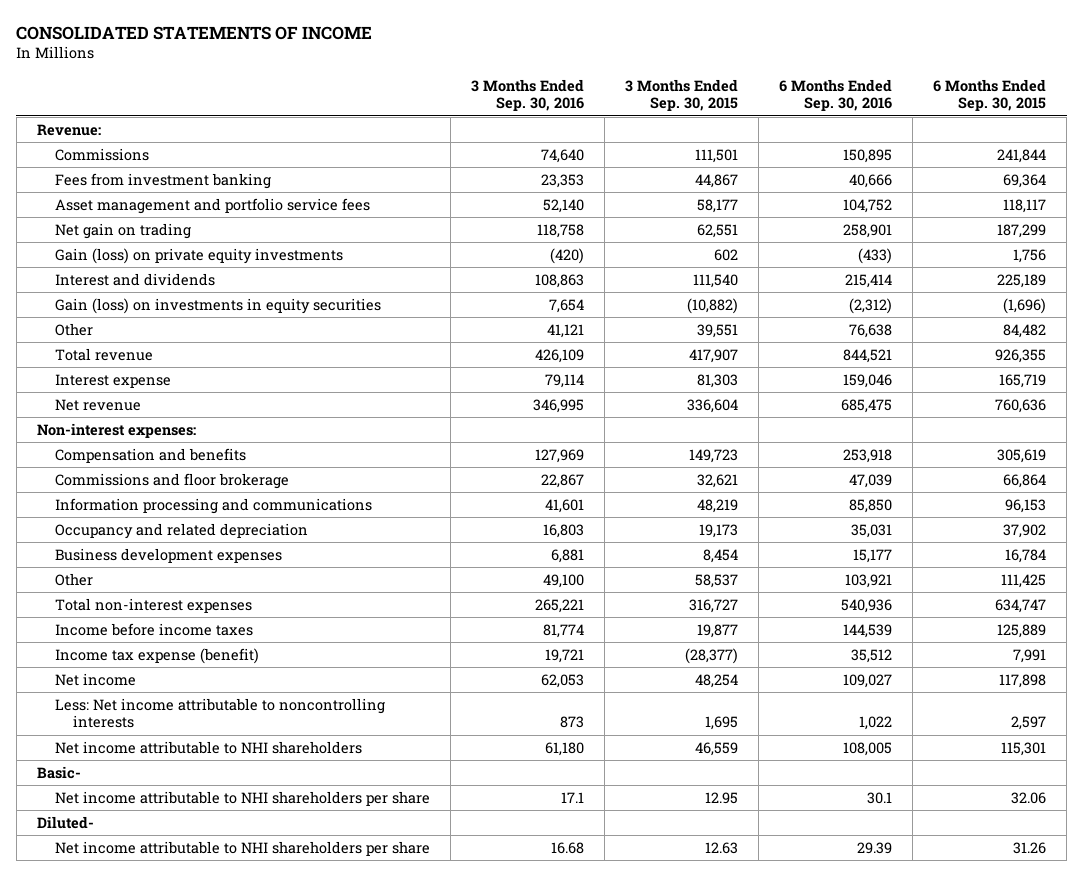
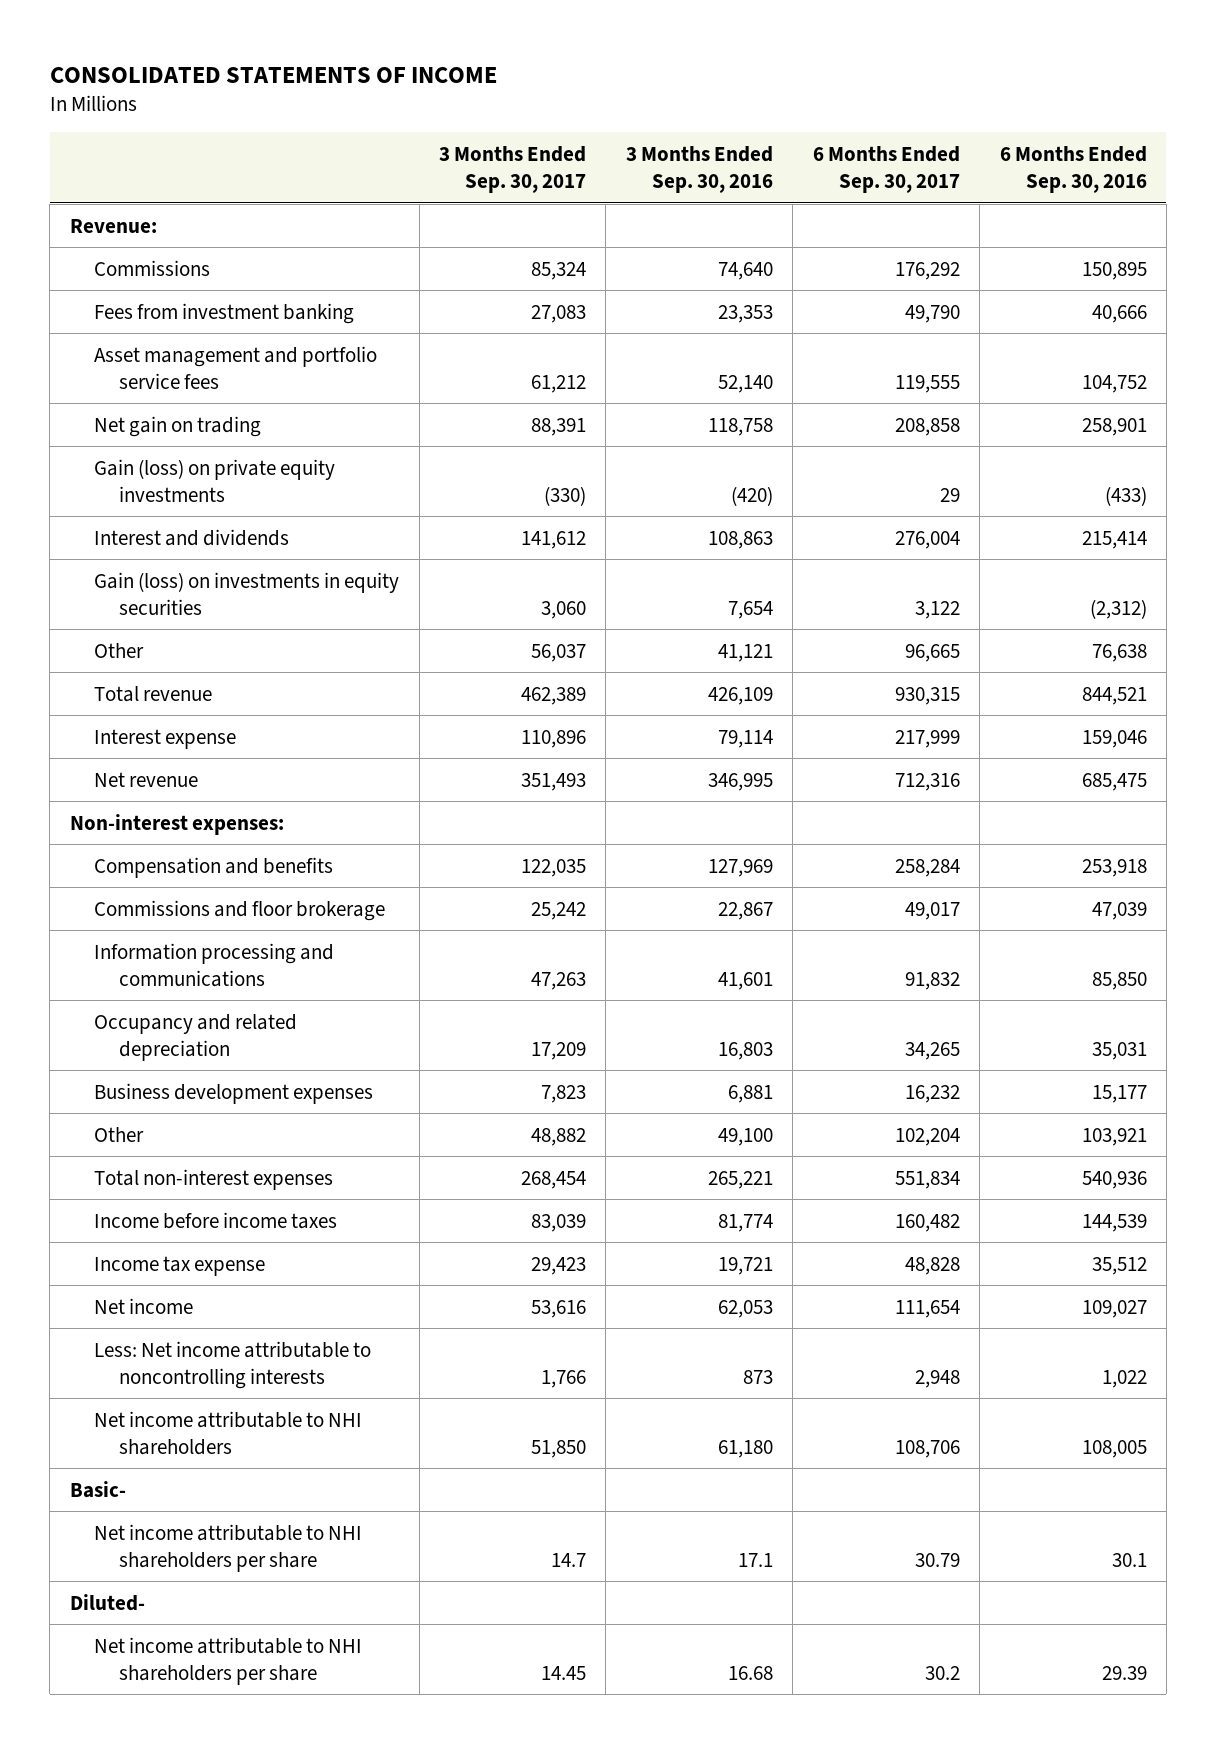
[625,78,739,112] 3 Months Ended Sep. 30, 2015 -> none
[933,78,1047,112] 6 Months Ended Sep. 30, 2015 -> none
none -> [439,145,587,194] 3 Months Ended Sep. 30, 2017
none -> [812,145,960,194] 6 Months Ended Sep. 30, 2017
[54,647,259,664] Income tax expense (benefit) -> [94,1255,266,1276] Income tax expense

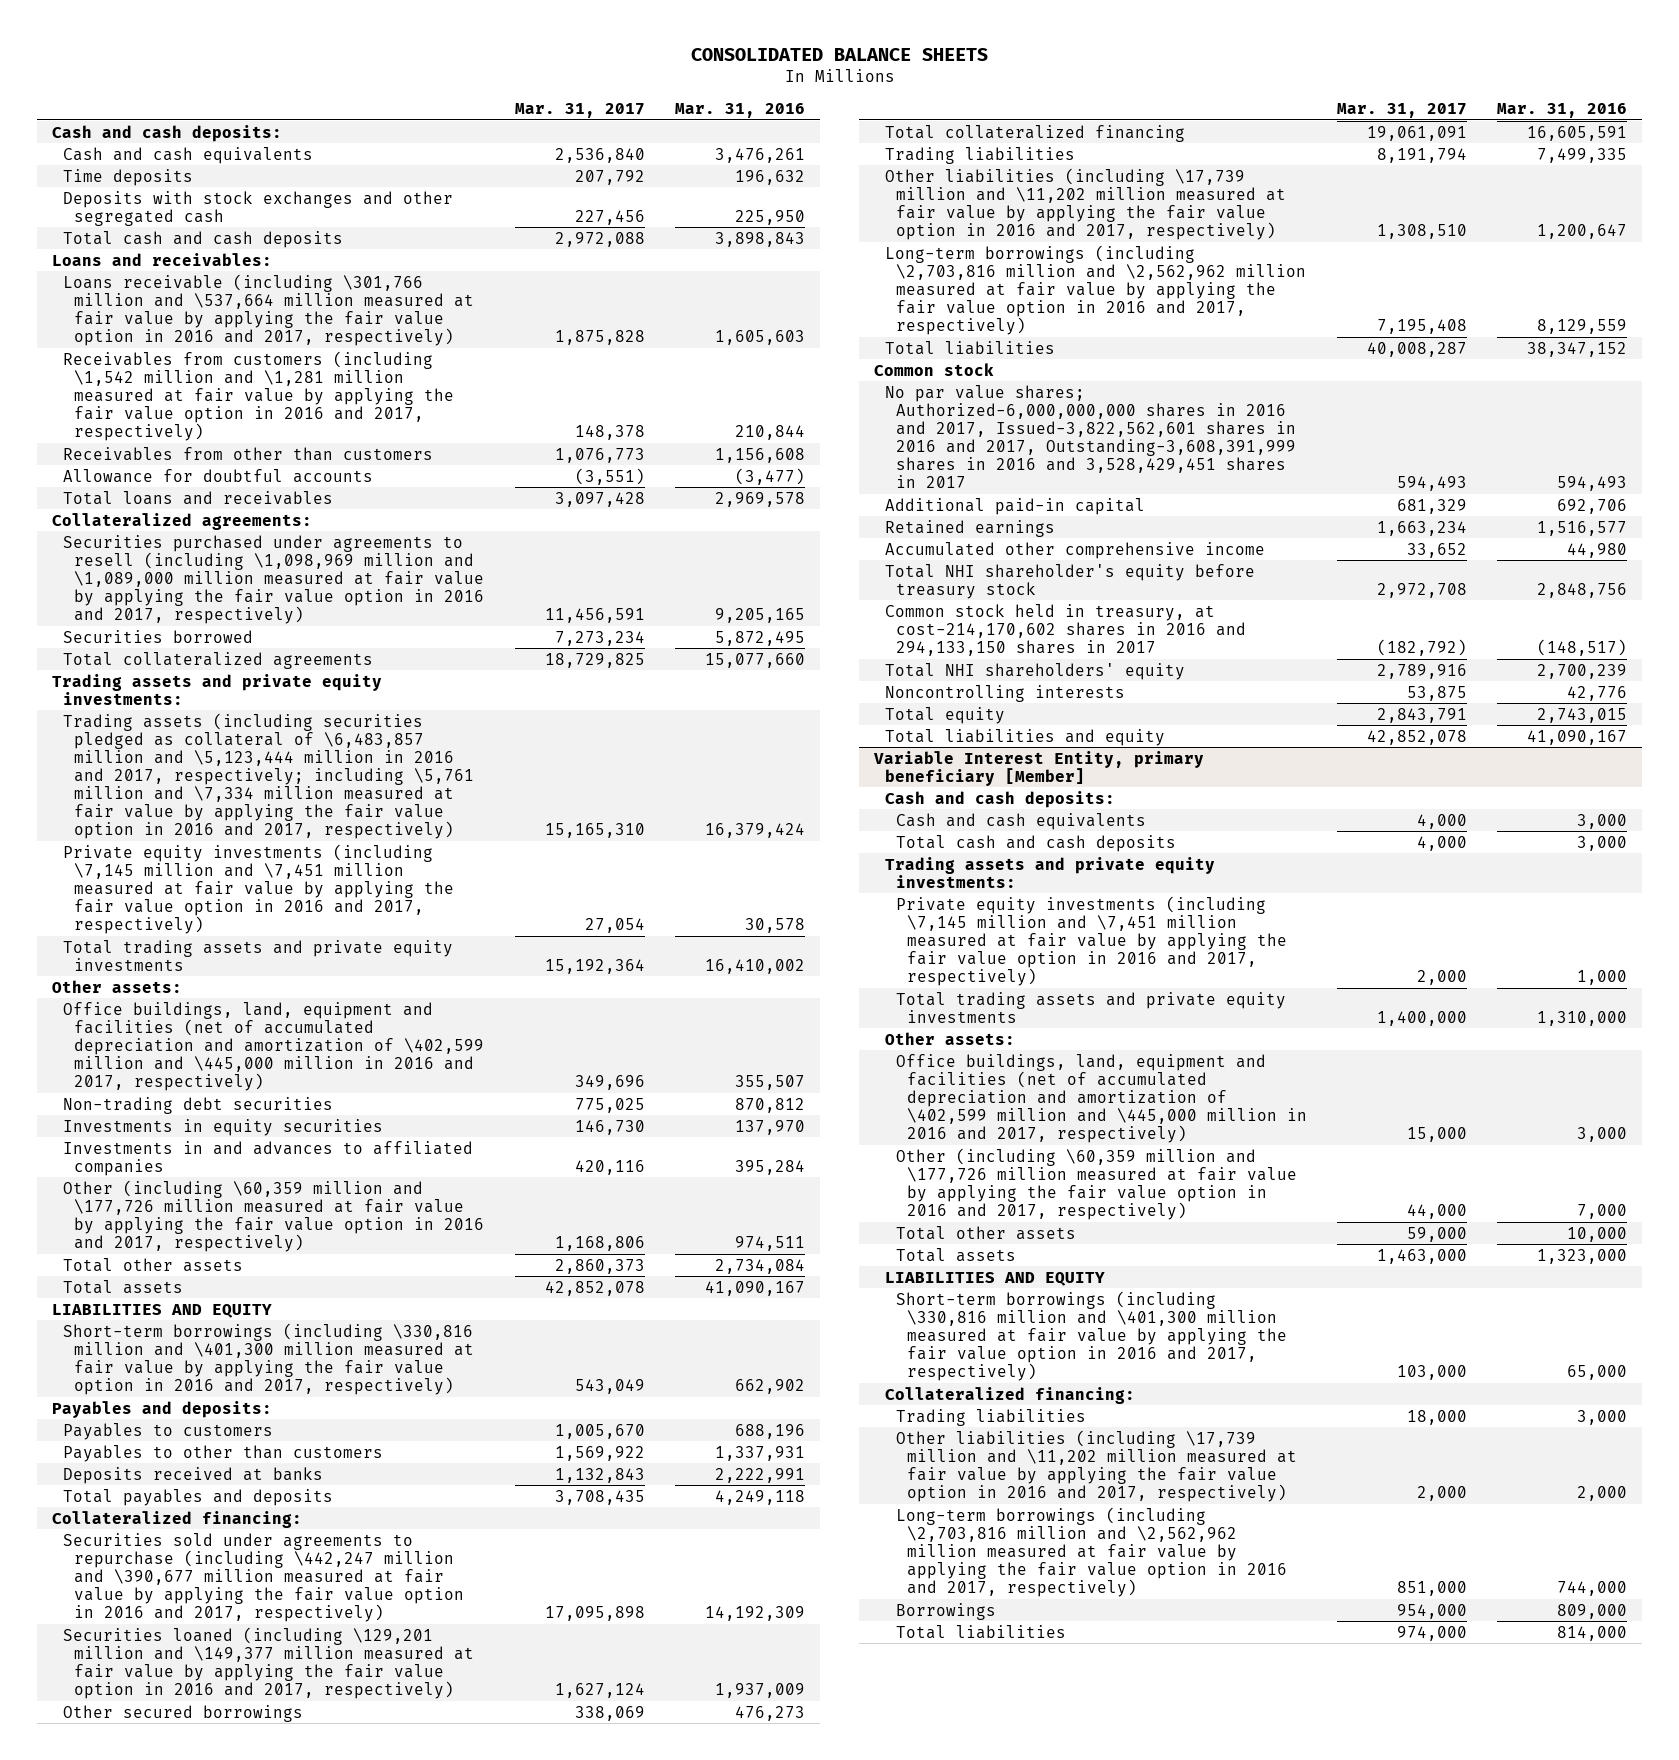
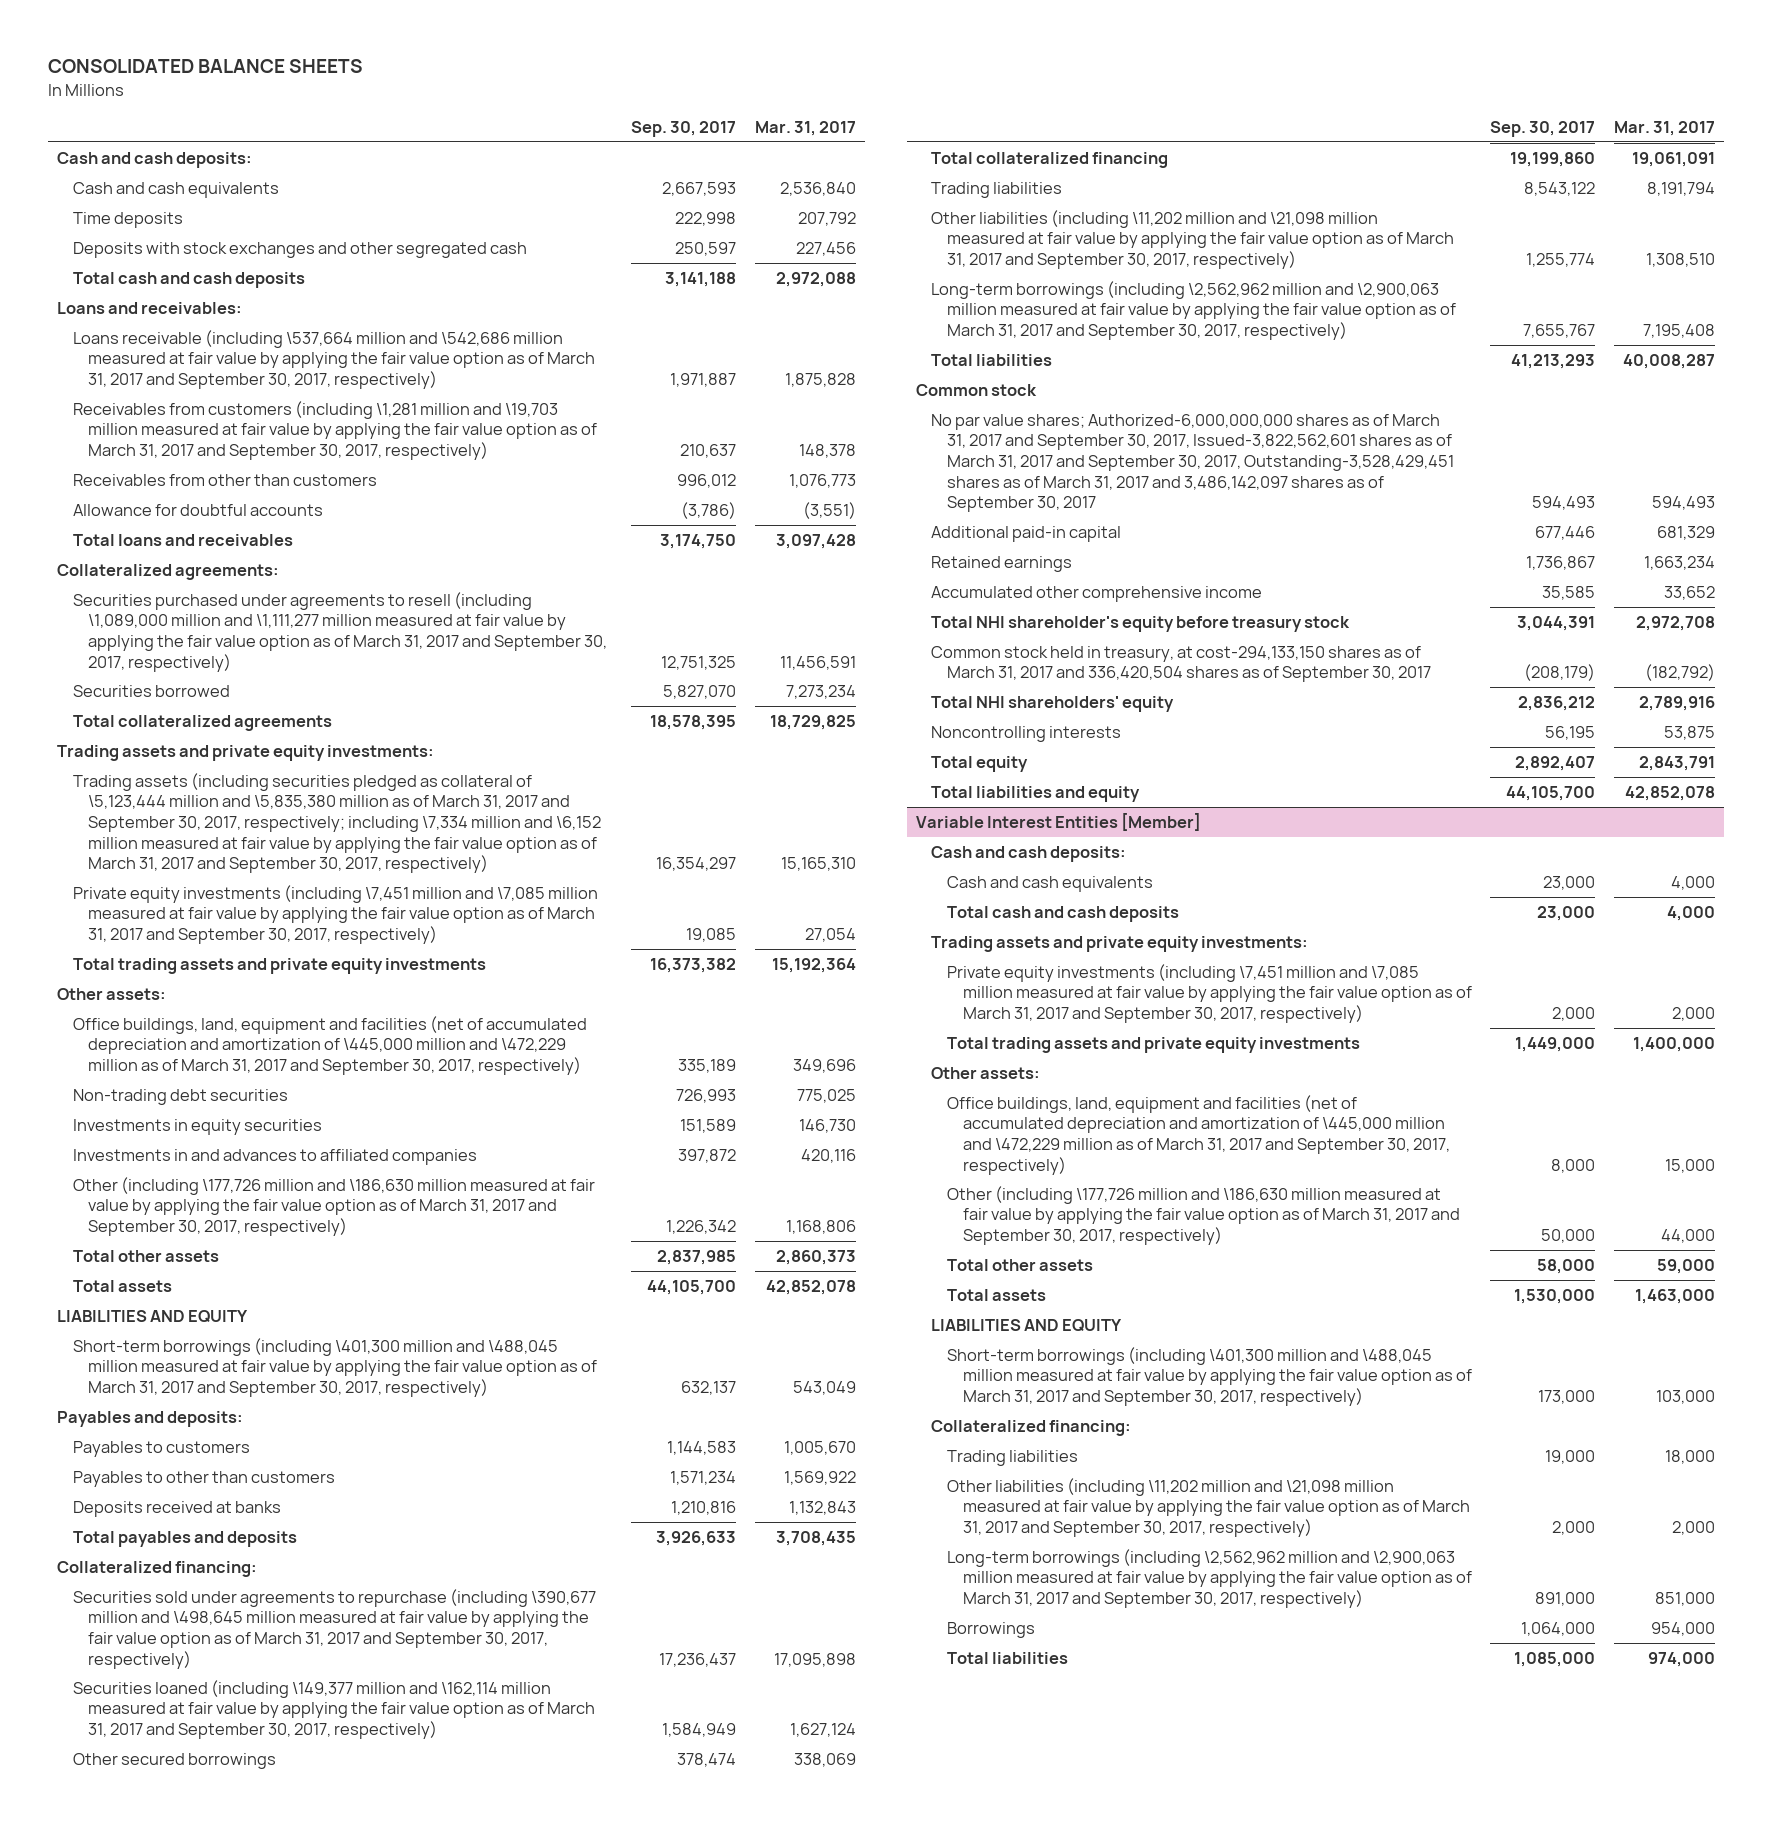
[675,103,806,119] Mar. 31, 2016 -> none
none -> [631,120,737,137] Sep. 30, 2017
[62,273,474,346] Loans receivable (including \301,766 million and \537,664 million measured at fair value by applying the fair value option in 2016 and 2017, respectively) -> [72,329,596,390] Loans receivable (including \537,664 million and \542,686 million measured at fair value by applying the fair value option as of March 31, 2017 and September 30, 2017, respectively)
[62,350,454,442] Receivables from customers (including \1,542 million and \1,281 million measured at fair value by applying the fair value option in 2016 and 2017, respectively) -> [72,400,598,461] Receivables from customers (including \1,281 million and \19,703 million measured at fair value by applying the fair value option as of March 31, 2017 and September 30, 2017, respectively)
[62,534,484,625] Securities purchased under agreements to resell (including \1,098,969 million and \1,089,000 million measured at fair value by applying the fair value option in 2016 and 2017, respectively) -> [72,591,608,672] Securities purchased under agreements to resell (including \1,089,000 million and \1,111,277 million measured at fair value by applying the fair value option as of March 31, 2017 and September 30, 2017, respectively)
[62,712,474,840] Trading assets (including securities pledged as collateral of \6,483,857 million and \5,123,444 million in 2016 and 2017, respectively; including \5,761 million and \7,334 million measured at fair value by applying the fair value option in 2016 and 2017, respectively) -> [72,772,602,874] Trading assets (including securities pledged as collateral of \5,123,444 million and \5,835,380 million as of March 31, 2017 and September 30, 2017, respectively; including \7,334 million and \6,152 million measured at fair value by applying the fair value option as of March 31, 2017 and September 30, 2017, respectively)
[62,843,454,935] Private equity investments (including \7,145 million and \7,451 million measured at fair value by applying the fair value option in 2016 and 2017, respectively) -> [72,884,598,945] Private equity investments (including \7,451 million and \7,085 million measured at fair value by applying the fair value option as of March 31, 2017 and September 30, 2017, respectively)
[62,1001,484,1092] Office buildings, land, equipment and facilities (net of accumulated depreciation and amortization of \402,599 million and \445,000 million in 2016 and 2017, respectively) -> [72,1015,587,1076] Office buildings, land, equipment and facilities (net of accumulated depreciation and amortization of \445,000 million and \472,229 million as of March 31, 2017 and September 30, 2017, respectively)
[62,1179,484,1252] Other (including \60,359 million and \177,726 million measured at fair value by applying the fair value option in 2016 and 2017, respectively) -> [72,1176,595,1237] Other (including \177,726 million and \186,630 million measured at fair value by applying the fair value option as of March 31, 2017 and September 30, 2017, respectively)
[62,1322,474,1395] Short-term borrowings (including \330,816 million and \401,300 million measured at fair value by applying the fair value option in 2016 and 2017, respectively) -> [72,1337,598,1398] Short-term borrowings (including \401,300 million and \488,045 million measured at fair value by applying the fair value option as of March 31, 2017 and September 30, 2017, respectively)
[62,1532,464,1623] Securities sold under agreements to repurchase (including \442,247 million and \390,677 million measured at fair value by applying the fair value option in 2016 and 2017, respectively) -> [72,1588,596,1669] Securities sold under agreements to repurchase (including \390,677 million and \498,645 million measured at fair value by applying the fair value option as of March 31, 2017 and September 30, 2017, respectively)
[62,1626,474,1699] Securities loaned (including \129,201 million and \149,377 million measured at fair value by applying the fair value option in 2016 and 2017, respectively) -> [72,1679,596,1740] Securities loaned (including \149,377 million and \162,114 million measured at fair value by applying the fair value option as of March 31, 2017 and September 30, 2017, respectively)
[884,167,1286,240] Other liabilities (including \17,739 million and \11,202 million measured at fair value by applying the fair value option in 2016 and 2017, respectively) -> [931,209,1454,270] Other liabilities (including \11,202 million and \21,098 million measured at fair value by applying the fair value option as of March 31, 2017 and September 30, 2017, respectively)
[884,244,1306,336] Long-term borrowings (including \2,703,816 million and \2,562,962 million measured at fair value by applying the fair value option in 2016 and 2017, respectively) -> [931,280,1456,341] Long-term borrowings (including \2,562,962 million and \2,900,063 million measured at fair value by applying the fair value option as of March 31, 2017 and September 30, 2017, respectively)
[884,384,1296,489] No par value shares; Authorized-6,000,000,000 shares in 2016 and 2017, Issued-3,822,562,601 shares in 2016 and 2017, Outstanding-3,608,391,999 shares in 2016 and 3,528,429,451 shares in 2017 -> [931,413,1454,513] No par value shares; Authorized-6,000,000,000 shares as of March 31, 2017 and September 30, 2017, Issued-3,822,562,601 shares as of March 31, 2017 and September 30, 2017, Outstanding-3,528,429,451 shares as of March 31, 2017 and 3,486,142,097 shares as of September 30, 2017
[884,603,1246,656] Common stock held in treasury, at cost-214,170,602 shares in 2016 and 294,133,150 shares in 2017 -> [931,645,1431,683] Common stock held in treasury, at cost-294,133,150 shares as of March 31, 2017 and 336,420,504 shares as of September 30, 2017
[872,750,1204,786] Variable Interest Entity, primary beneficiary [Member] -> [915,812,1201,831] Variable Interest Entities [Member]
[895,895,1287,987] Private equity investments (including \7,145 million and \7,451 million measured at fair value by applying the fair value option in 2016 and 2017, respectively) -> [946,963,1472,1024] Private equity investments (including \7,451 million and \7,085 million measured at fair value by applying the fair value option as of March 31, 2017 and September 30, 2017, respectively)
[895,1053,1307,1144] Office buildings, land, equipment and facilities (net of accumulated depreciation and amortization of \402,599 million and \445,000 million in 2016 and 2017, respectively) -> [946,1094,1450,1175] Office buildings, land, equipment and facilities (net of accumulated depreciation and amortization of \445,000 million and \472,229 million as of March 31, 2017 and September 30, 2017, respectively)
[895,1147,1297,1220] Other (including \60,359 million and \177,726 million measured at fair value by applying the fair value option in 2016 and 2017, respectively) -> [946,1185,1460,1246] Other (including \177,726 million and \186,630 million measured at fair value by applying the fair value option as of March 31, 2017 and September 30, 2017, respectively)
[895,1290,1287,1382] Short-term borrowings (including \330,816 million and \401,300 million measured at fair value by applying the fair value option in 2016 and 2017, respectively) -> [946,1346,1472,1407] Short-term borrowings (including \401,300 million and \488,045 million measured at fair value by applying the fair value option as of March 31, 2017 and September 30, 2017, respectively)
[895,1429,1297,1502] Other liabilities (including \17,739 million and \11,202 million measured at fair value by applying the fair value option in 2016 and 2017, respectively) -> [946,1477,1470,1538] Other liabilities (including \11,202 million and \21,098 million measured at fair value by applying the fair value option as of March 31, 2017 and September 30, 2017, respectively)
[895,1506,1287,1598] Long-term borrowings (including \2,703,816 million and \2,562,962 million measured at fair value by applying the fair value option in 2016 and 2017, respectively) -> [946,1548,1472,1609] Long-term borrowings (including \2,562,962 million and \2,900,063 million measured at fair value by applying the fair value option as of March 31, 2017 and September 30, 2017, respectively)

